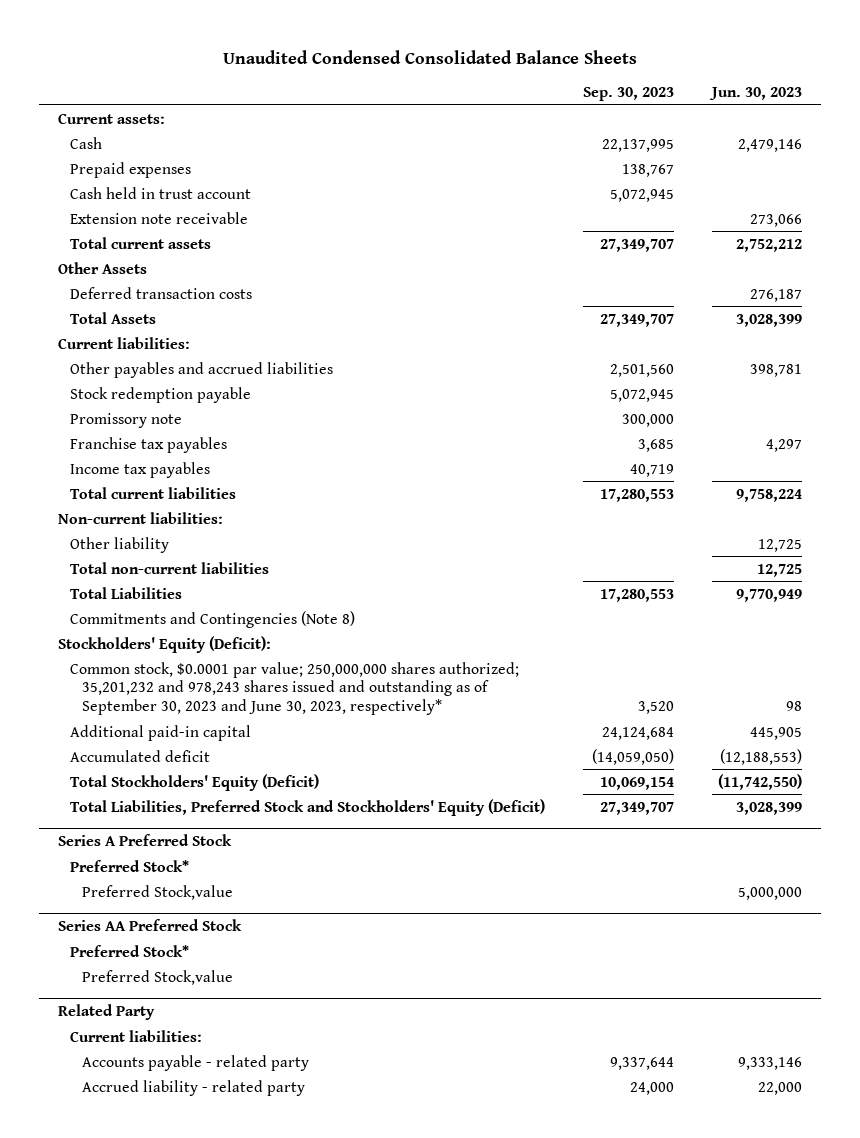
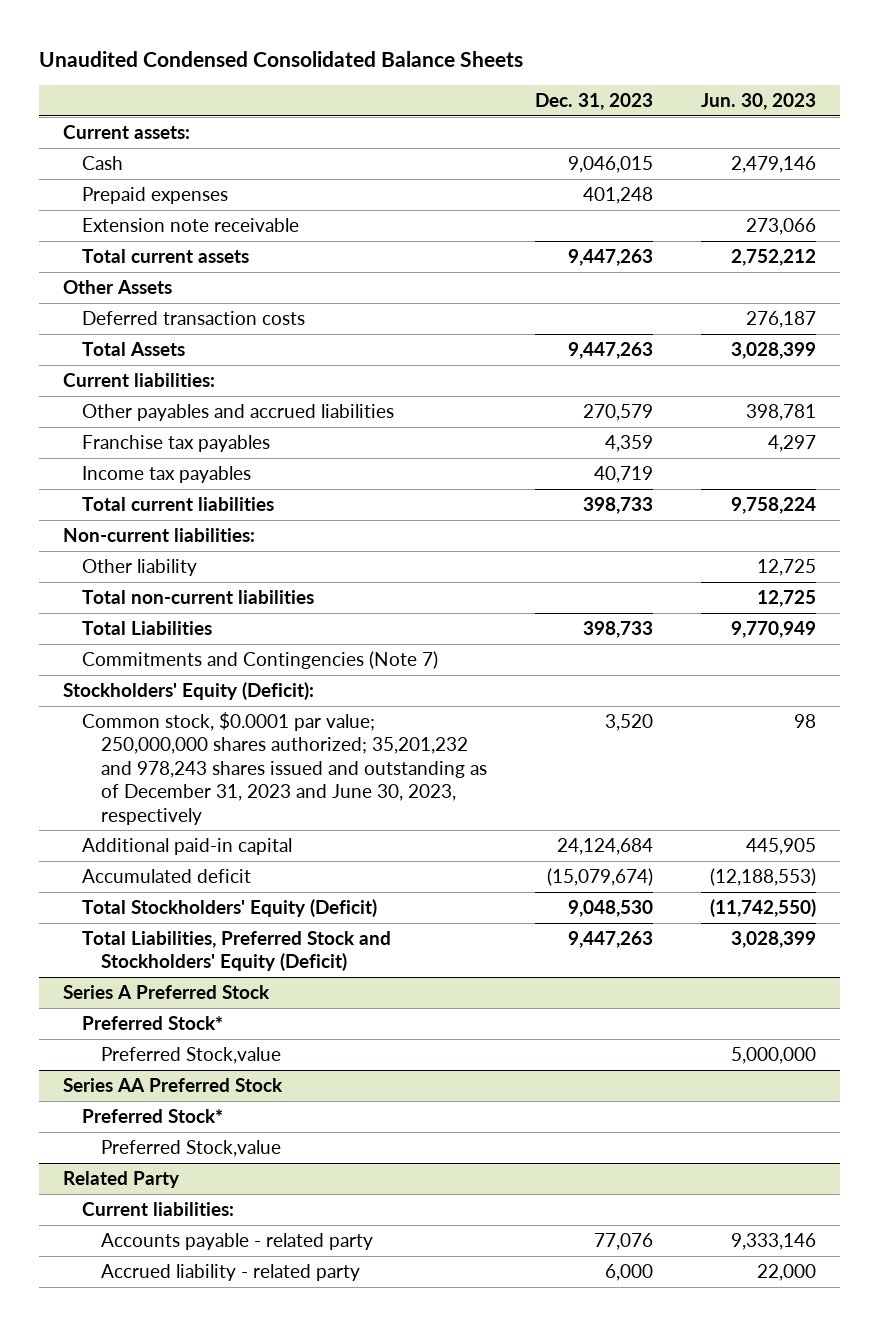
[582,86,674,101] Sep. 30, 2023 -> none
none -> [535,93,654,111] Dec. 31, 2023
[70,186,252,199] Cash held in trust account -> none
[70,386,252,403] Stock redemption payable -> none
[70,412,183,428] Promissory note -> none
[70,610,356,628] Commitments and Contingencies (Note 8) -> [81,650,438,669] Commitments and Contingencies (Note 7)
[70,661,520,716] Common stock, $0.0001 par value; 250,000,000 shares authorized; 35,201,232 and 978,243 shares issued and outstanding as of September 30, 2023 and June 30, 2023, respectively* -> [81,711,488,825] Common stock, $0.0001 par value; 250,000,000 shares authorized; 35,201,232 and 978,243 shares issued and outstanding as of December 31, 2023 and June 30, 2023, respectively

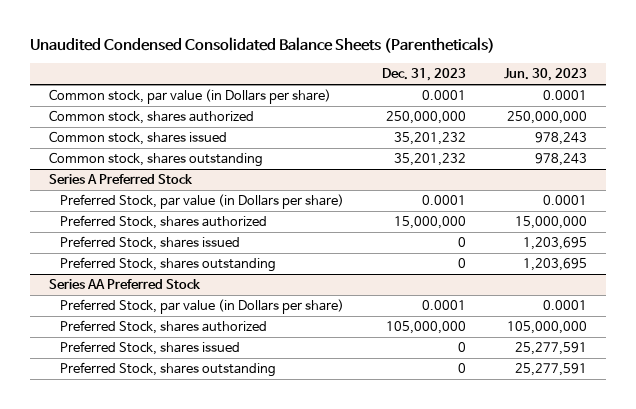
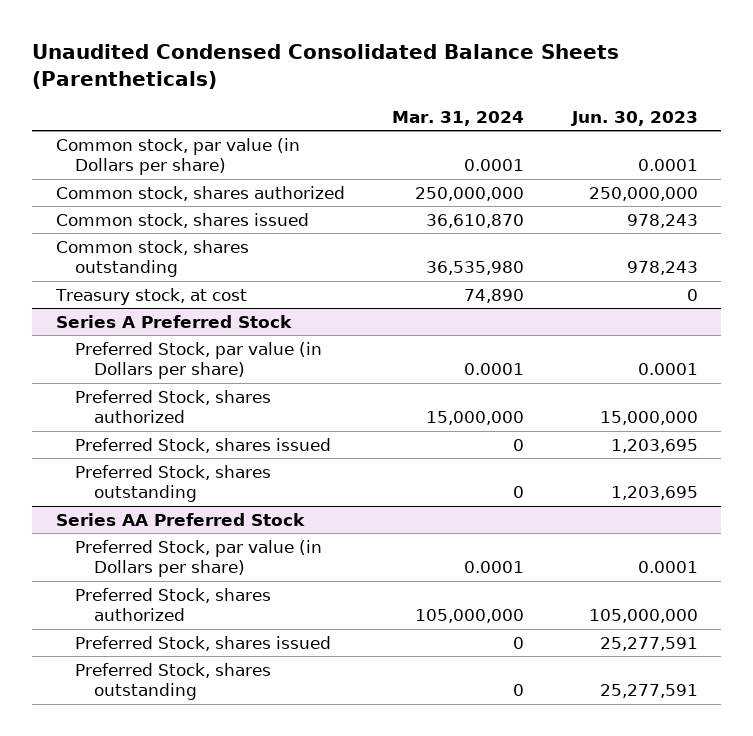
[382,68,467,82] Dec. 31, 2023 -> none
none -> [392,110,525,126] Mar. 31, 2024
none -> [54,287,247,305] Treasury stock, at cost

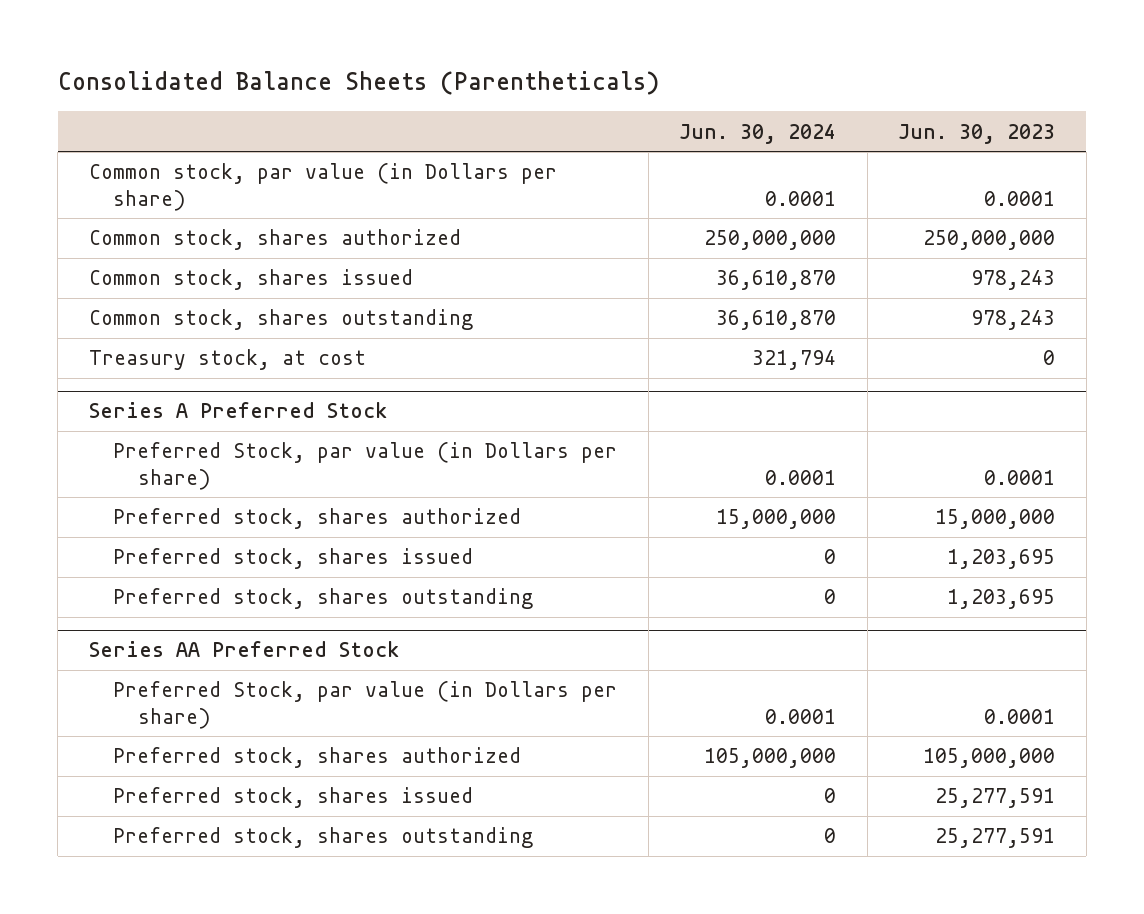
[32,43,620,89] Unaudited Condensed Consolidated Balance Sheets (Parentheticals) -> [57,71,659,96] Consolidated Balance Sheets (Parentheticals)
[392,110,525,126] Mar. 31, 2024 -> none
none -> [679,123,837,144] Jun. 30, 2024
[75,389,272,424] Preferred Stock, shares authorized -> [113,508,522,530] Preferred stock, shares authorized
[75,437,332,453] Preferred Stock, shares issued -> [113,548,474,570] Preferred stock, shares issued
[75,464,272,503] Preferred Stock, shares outstanding -> [113,588,534,610] Preferred stock, shares outstanding
[75,587,272,622] Preferred Stock, shares authorized -> [113,747,522,769] Preferred stock, shares authorized
[75,635,332,651] Preferred Stock, shares issued -> [113,787,474,809] Preferred stock, shares issued
[75,662,272,701] Preferred Stock, shares outstanding -> [113,827,534,849] Preferred stock, shares outstanding

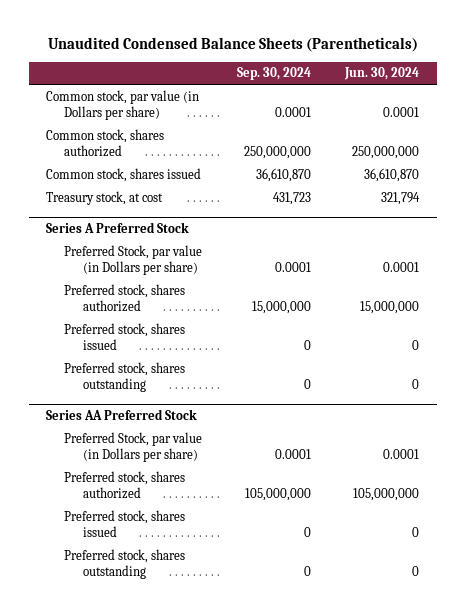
[57,71,659,96] Consolidated Balance Sheets (Parentheticals) -> [47,36,418,52] Unaudited Condensed Balance Sheets (Parentheticals)
[898,123,1056,144] Jun. 30, 2023 -> none
none -> [236,67,311,81] Sep. 30, 2024
[88,309,473,331] Common stock, shares outstanding -> none

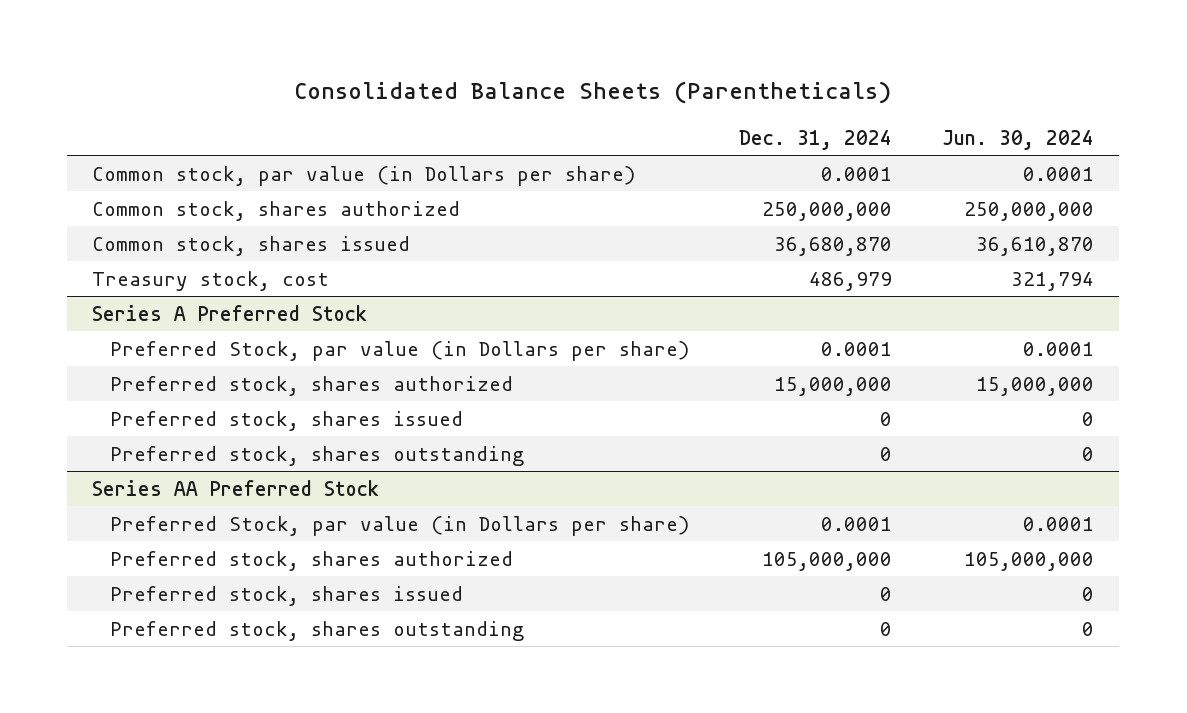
[47,36,418,52] Unaudited Condensed Balance Sheets (Parentheticals) -> [294,81,892,105] Consolidated Balance Sheets (Parentheticals)
[236,67,311,81] Sep. 30, 2024 -> none
none -> [739,129,893,150] Dec. 31, 2024
[45,190,163,205] Treasury stock, at cost -> [92,270,330,291] Treasury stock, cost

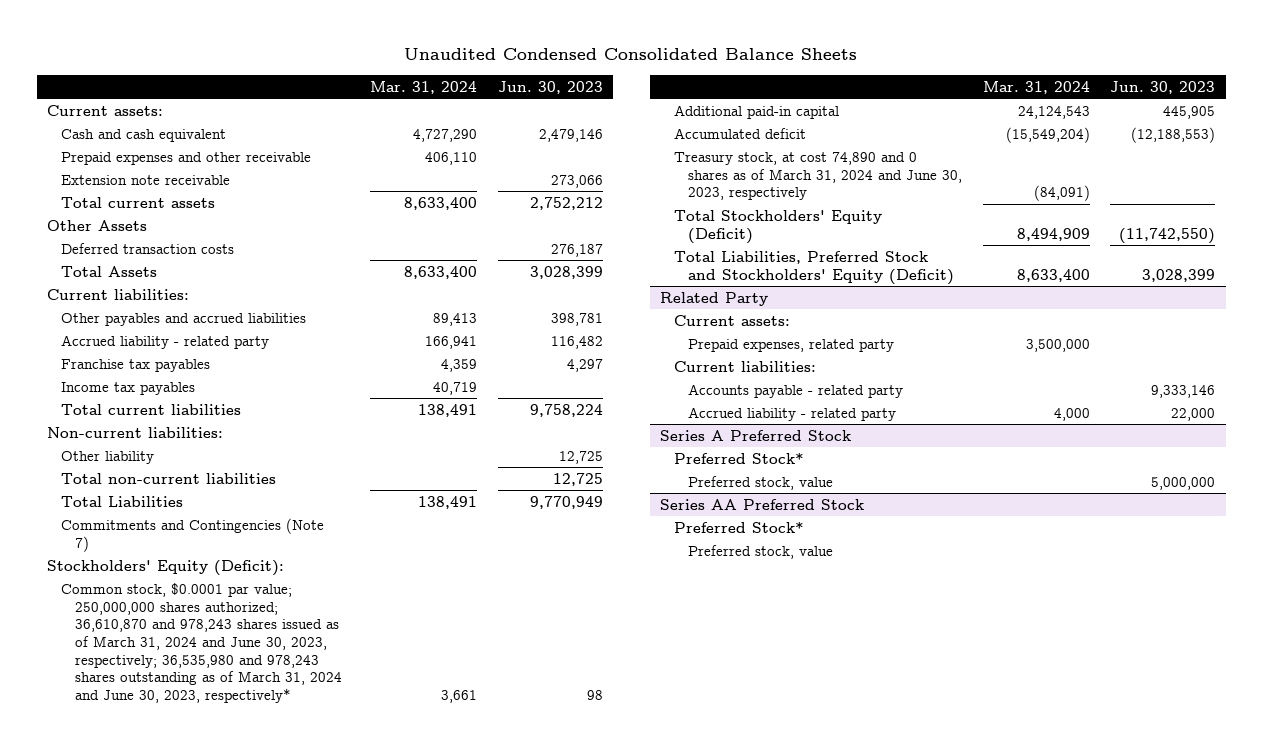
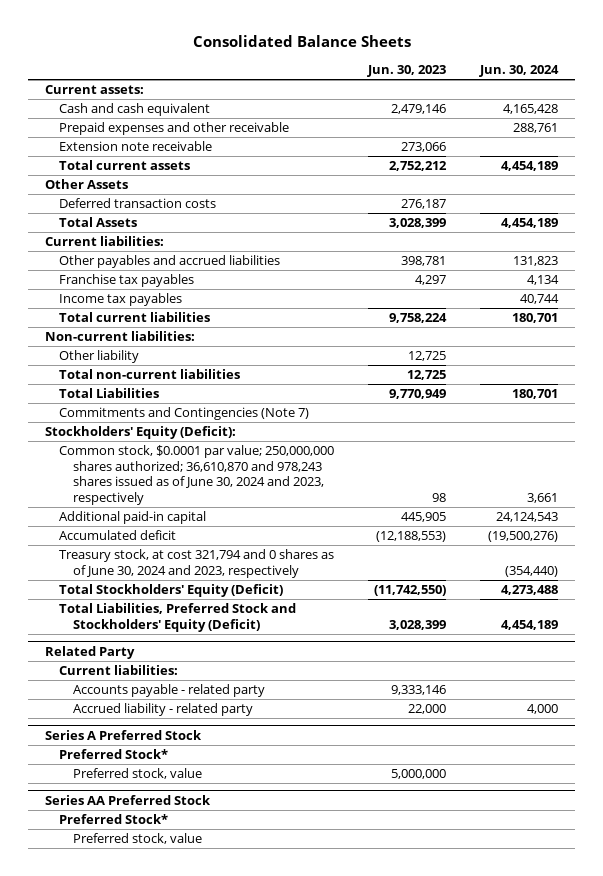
[404,48,858,61] Unaudited Condensed Consolidated Balance Sheets -> [192,35,411,48] Consolidated Balance Sheets
[369,80,477,94] Mar. 31, 2024 -> none
none -> [479,65,560,78] Jun. 30, 2024
[61,334,270,349] Accrued liability - related party -> none
[61,582,343,703] Common stock, $0.0001 par value; 250,000,000 shares authorized; 36,610,870 and 978,243 shares issued as of March 31, 2024 and June 30, 2023, respectively; 36,535,980 and 978,243 shares outstanding as of March 31, 2024 and June 30, 2023, respectively* -> [59,445,335,505] Common stock, $0.0001 par value; 250,000,000 shares authorized; 36,610,870 and 978,243 shares issued as of June 30, 2024 and 2023, respectively
[674,151,963,201] Treasury stock, at cost 74,890 and 0 shares as of March 31, 2024 and June 30, 2023, respectively -> [59,549,335,578] Treasury stock, at cost 321,794 and 0 shares as of June 30, 2024 and 2023, respectively
[674,314,791,326] Current assets: -> none
[688,338,895,352] Prepaid expenses, related party -> none

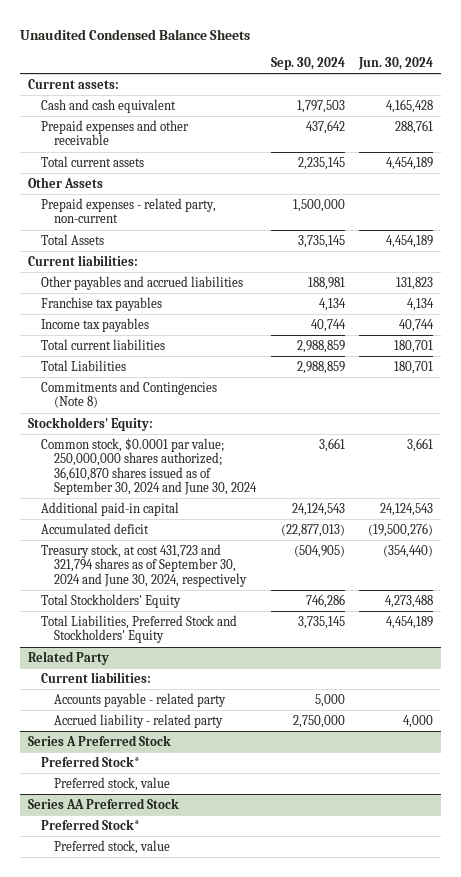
[192,35,411,48] Consolidated Balance Sheets -> [20,28,251,40] Unaudited Condensed Balance Sheets
[367,65,447,78] Jun. 30, 2023 -> none
none -> [270,56,345,70] Sep. 30, 2024
[59,141,213,152] Extension note receivable -> none
[59,198,217,209] Deferred transaction costs -> none
none -> [40,197,216,224] Prepaid expenses - related party, non-current
[44,331,195,342] Non-current liabilities: -> none
[59,350,140,364] Other liability -> none
[59,369,241,380] Total non-current liabilities -> none
[59,407,310,421] Commitments and Contingencies (Note 7) -> [40,380,217,409] Commitments and Contingencies (Note 8)
[44,426,236,440] Stockholders' Equity (Deficit): -> [27,416,153,431] Stockholders' Equity:
[59,445,335,505] Common stock, $0.0001 par value; 250,000,000 shares authorized; 36,610,870 and 978,243 shares issued as of June 30, 2024 and 2023, respectively -> [40,437,257,495] Common stock, $0.0001 par value; 250,000,000 shares authorized; 36,610,870 shares issued as of September 30, 2024 and June 30, 2024
[59,549,335,578] Treasury stock, at cost 321,794 and 0 shares as of June 30, 2024 and 2023, respectively -> [40,543,247,587] Treasury stock, at cost 431,723 and 321,794 shares as of September 30, 2024 and June 30, 2024, respectively
[59,584,284,598] Total Stockholders' Equity (Deficit) -> [40,593,181,608] Total Stockholders' Equity
[59,603,297,632] Total Liabilities, Preferred Stock and Stockholders' Equity (Deficit) -> [40,614,237,644] Total Liabilities, Preferred Stock and Stockholders' Equity

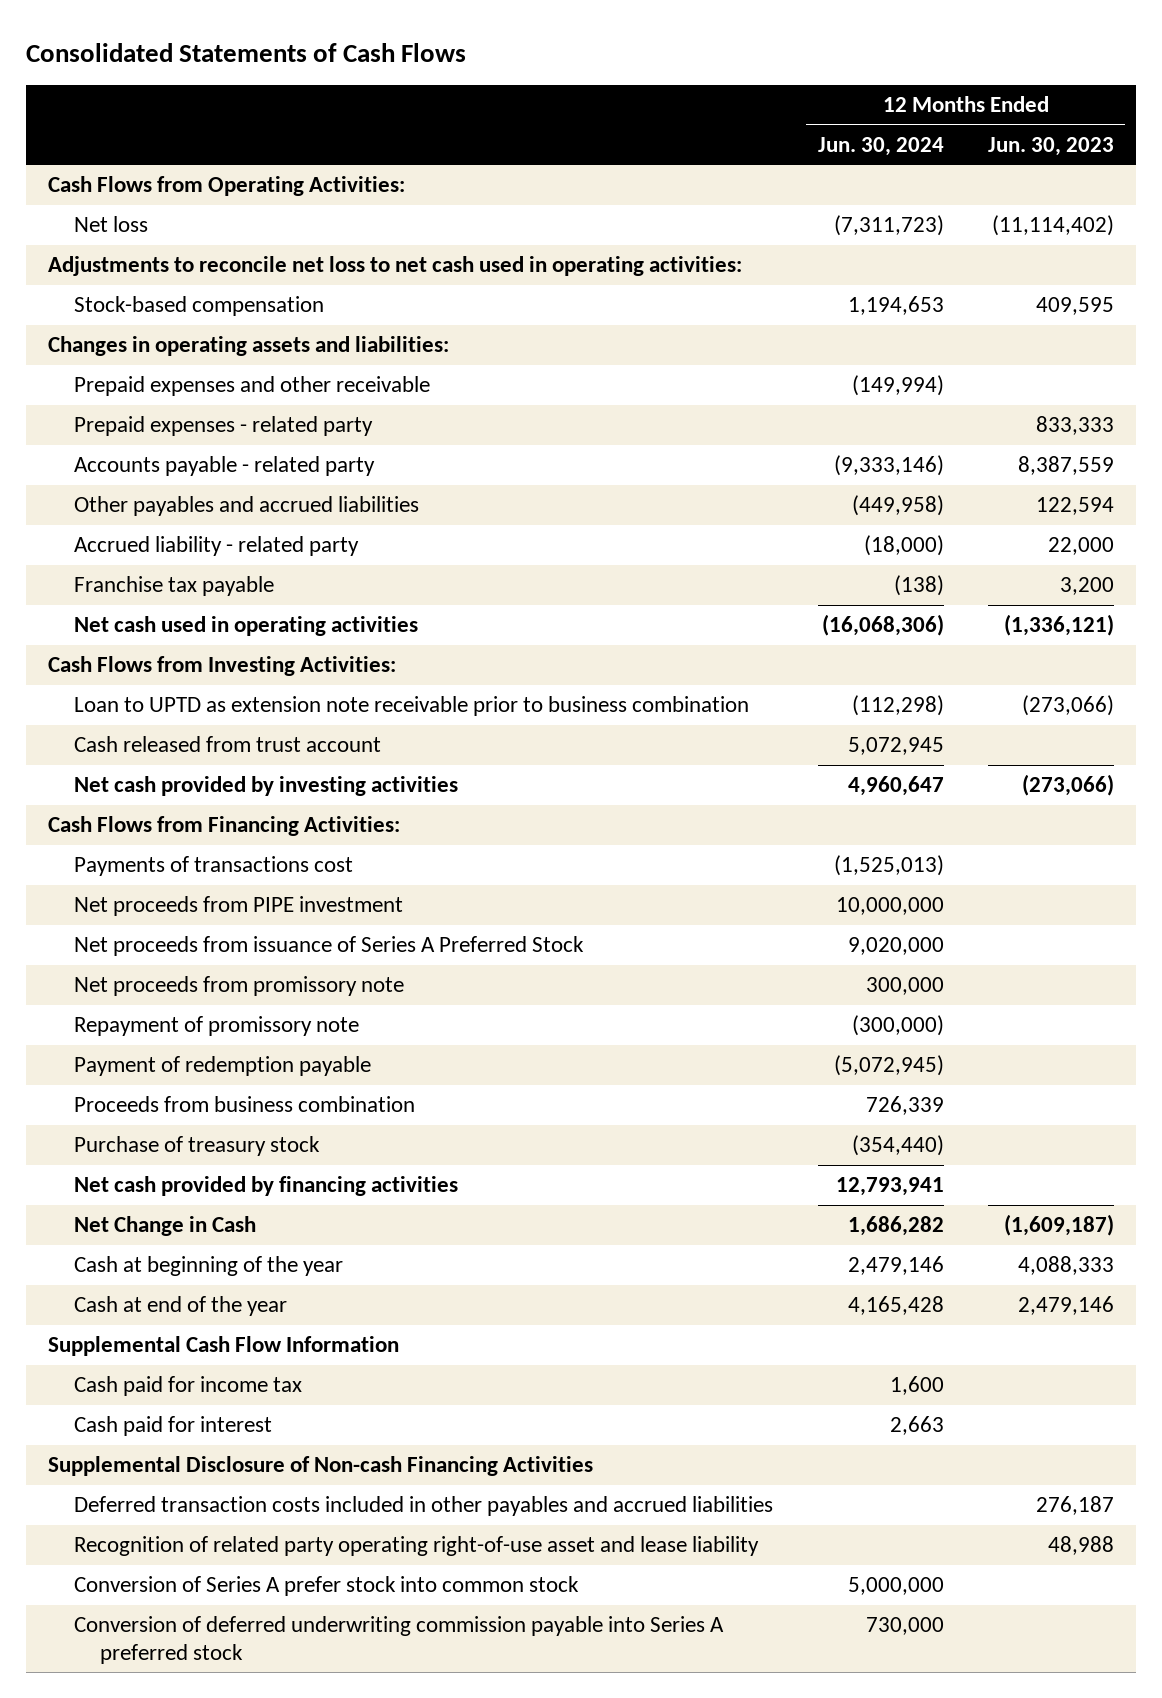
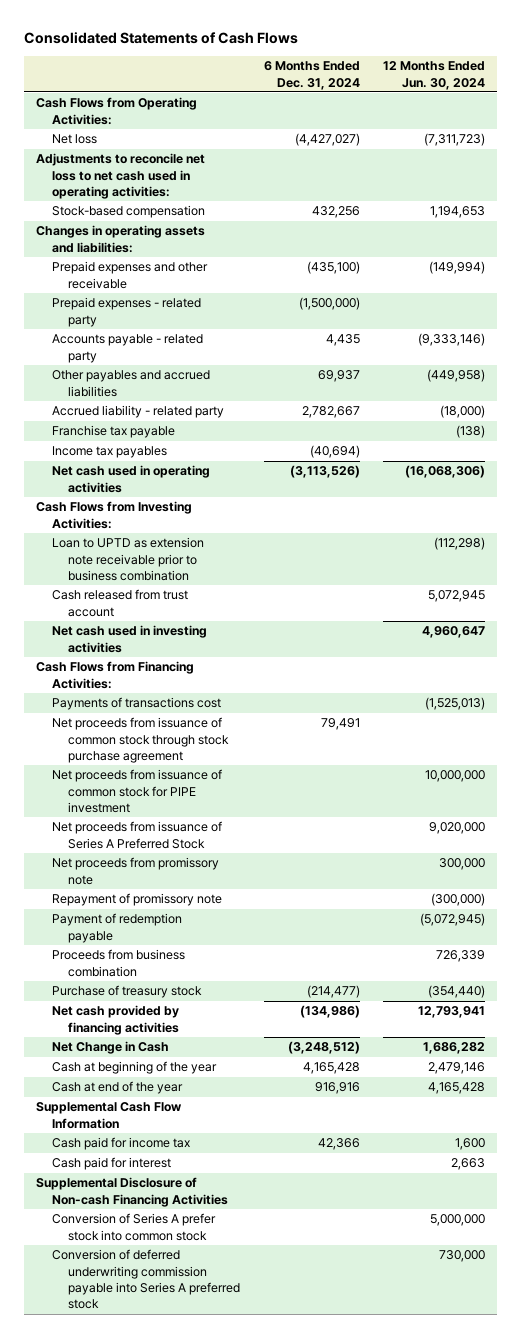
[988,136,1115,156] Jun. 30, 2023 -> none
none -> [263,61,360,90] 6 Months Ended Dec. 31, 2024
none -> [51,446,167,459] Income tax payables
[73,776,458,797] Net cash provided by investing activities -> [51,625,207,653] Net cash used in investing activities
none -> [51,717,229,764] Net proceeds from issuance of common stock through stock purchase agreement
[73,896,403,917] Net proceeds from PIPE investment -> [51,769,222,814] Net proceeds from issuance of common stock for PIPE investment
[73,1496,773,1517] Deferred transaction costs included in other payables and accrued liabilities -> none
[73,1536,759,1557] Recognition of related party operating right-of-use asset and lease liability -> none

